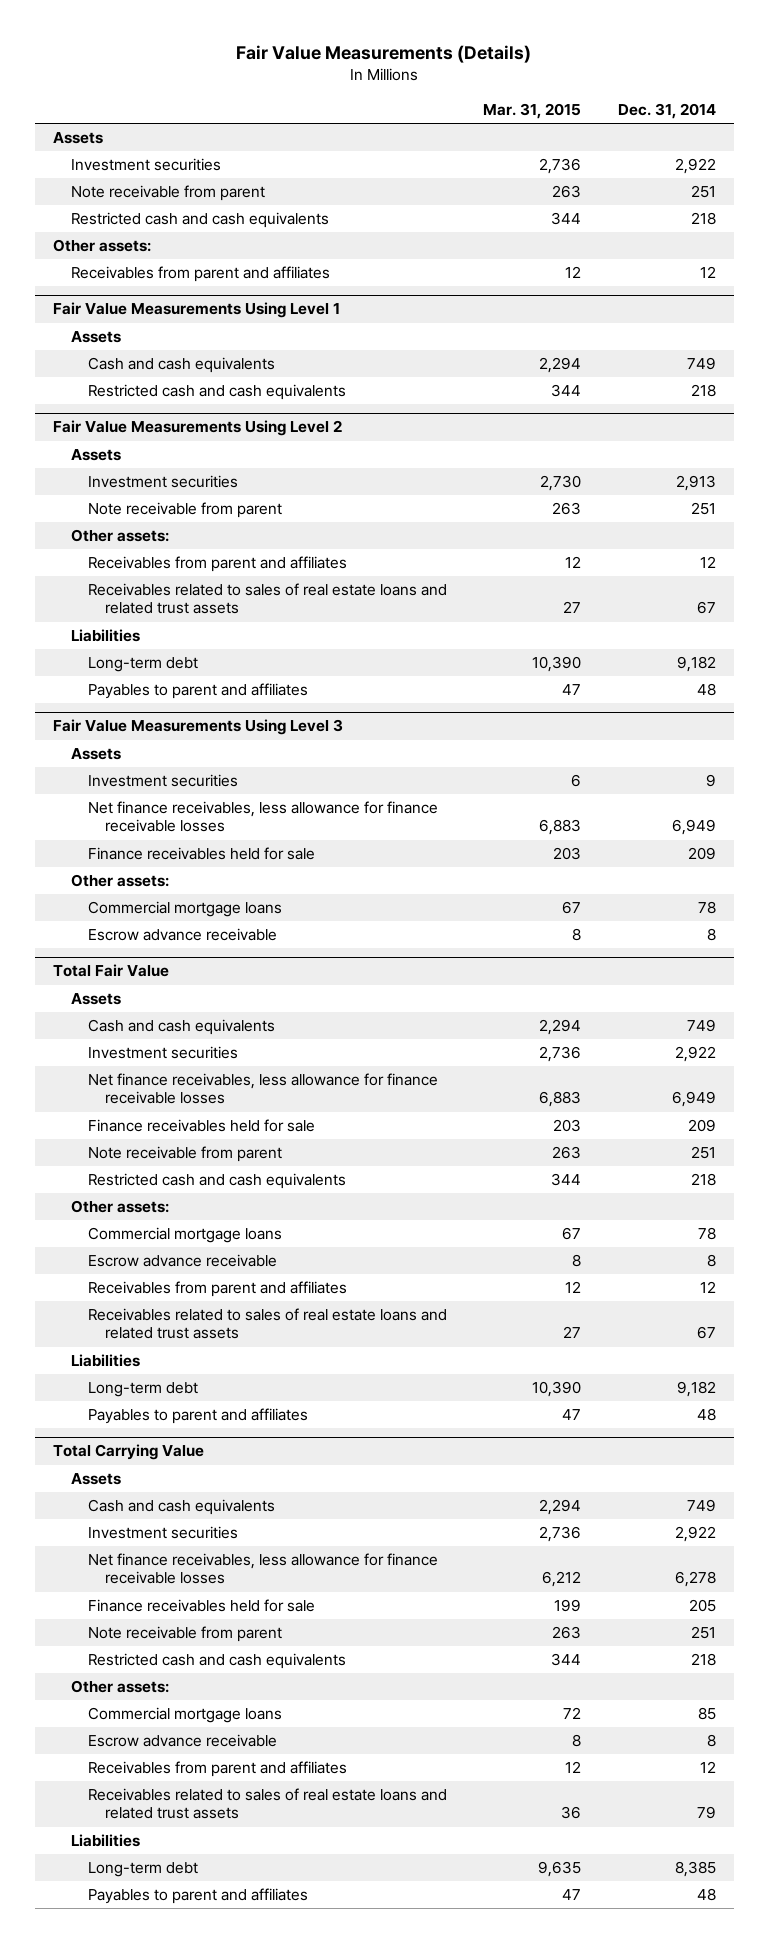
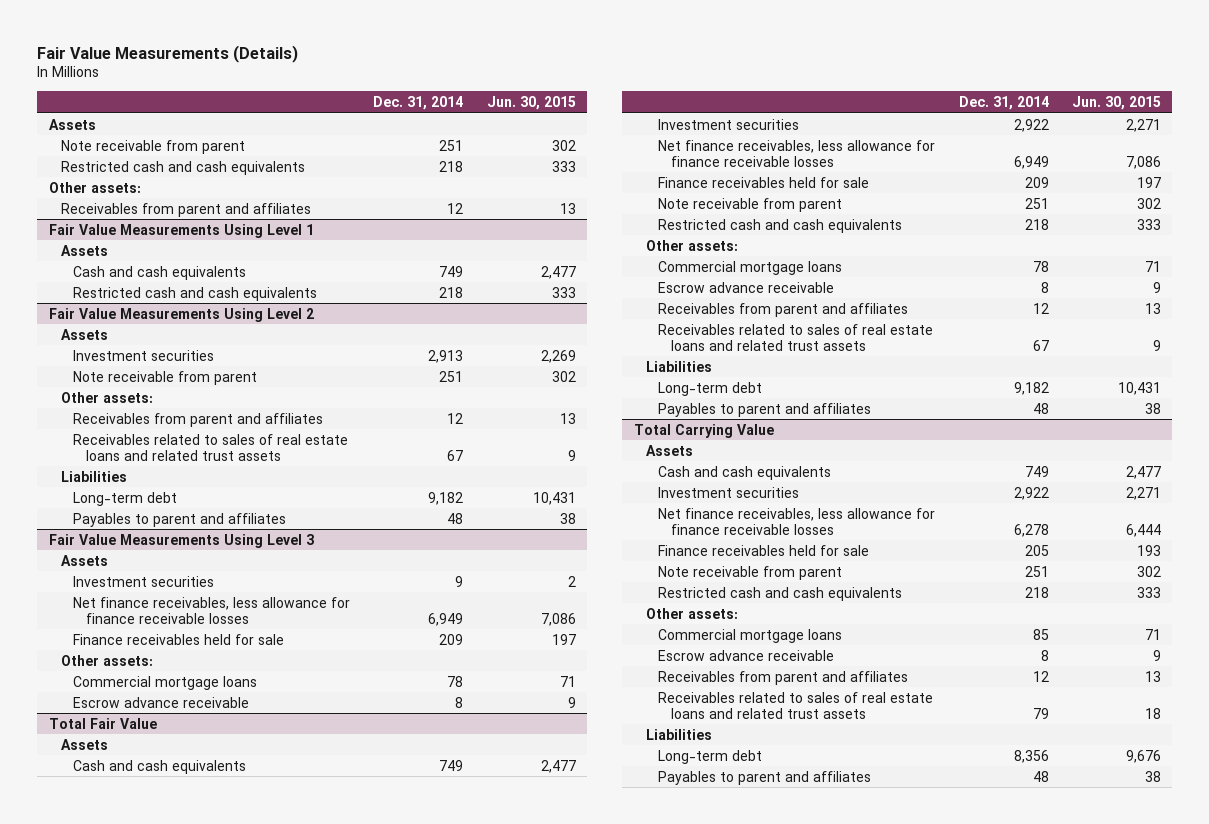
[483,102,582,119] Mar. 31, 2015 -> none
none -> [486,95,576,110] Jun. 30, 2015
[70,158,221,172] Investment securities -> none
[674,1861,716,1878] 8,385 -> [1013,749,1049,763] 8,356

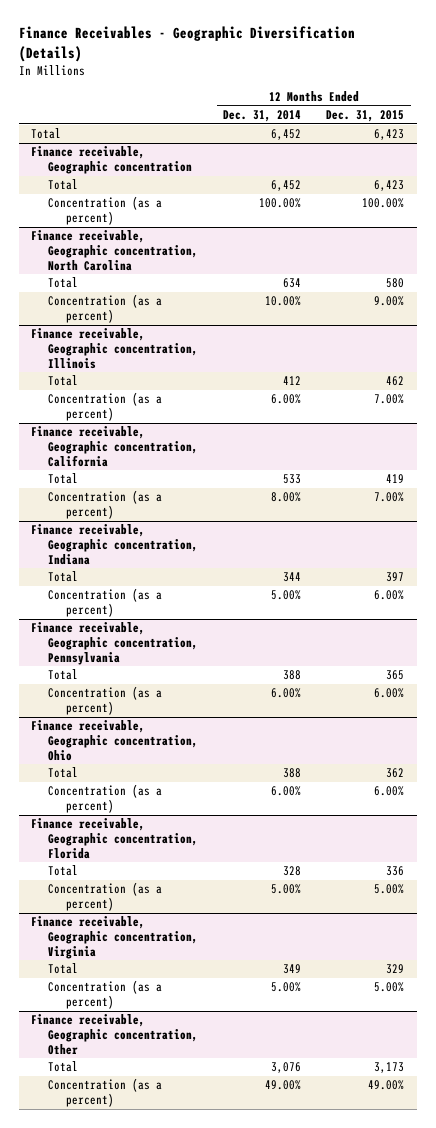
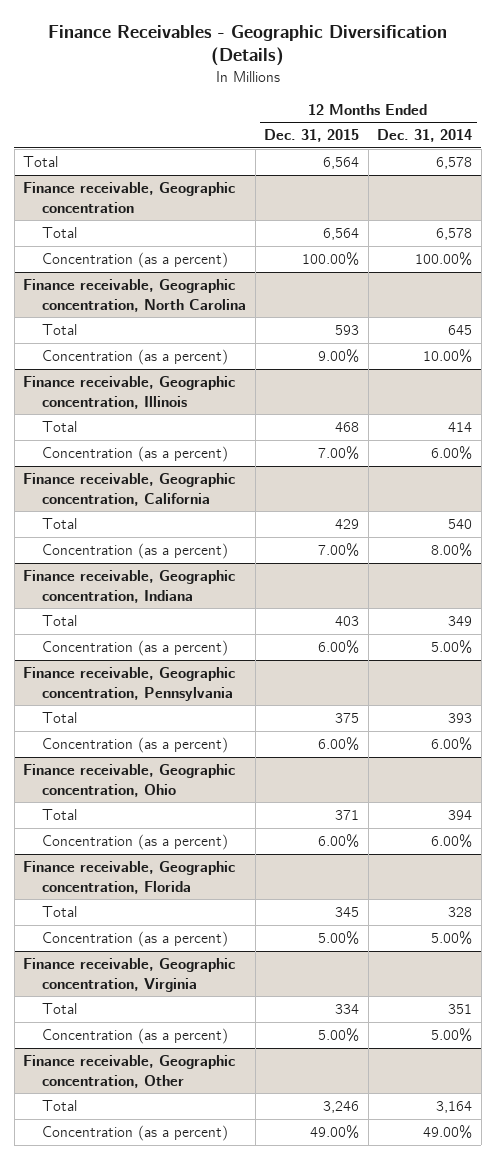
[271,129,302,141] 6,452 -> [436,157,473,170] 6,578
[374,129,405,141] 6,423 -> [323,157,360,170] 6,564
[271,180,302,192] 6,452 -> [436,228,473,241] 6,578
[374,180,405,192] 6,423 -> [323,228,360,241] 6,564
[283,278,302,289] 634 -> [448,325,473,336] 645
[386,278,405,289] 580 -> [335,325,360,336] 593
[283,376,302,386] 412 -> [448,422,473,433] 414
[386,376,405,387] 462 -> [335,422,360,433] 468
[283,474,302,485] 533 -> [448,519,473,530] 540
[386,474,405,484] 419 -> [335,519,360,530] 429
[283,572,302,583] 344 -> [448,616,473,627] 349
[386,572,405,583] 397 -> [335,616,360,627] 403
[283,670,302,681] 388 -> [448,713,473,724] 393
[386,670,405,681] 365 -> [335,713,360,724] 375
[283,768,302,779] 388 -> [448,810,473,821] 394
[386,768,405,779] 362 -> [335,810,360,821] 371
[386,866,405,877] 336 -> [335,907,360,918] 345
[283,964,302,975] 349 -> [448,1004,473,1015] 351
[386,964,405,975] 329 -> [335,1004,360,1015] 334
[271,1062,302,1074] 3,076 -> [436,1101,473,1114] 3,164
[374,1062,405,1074] 3,173 -> [323,1101,360,1114] 3,246

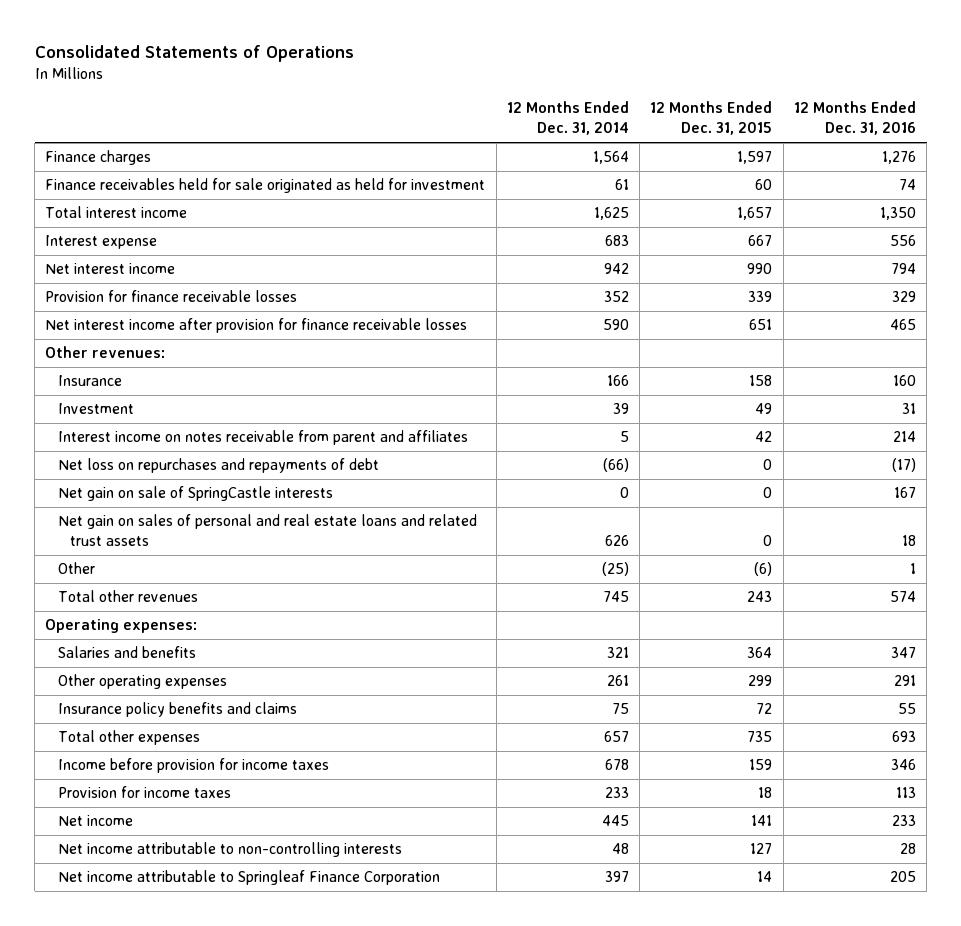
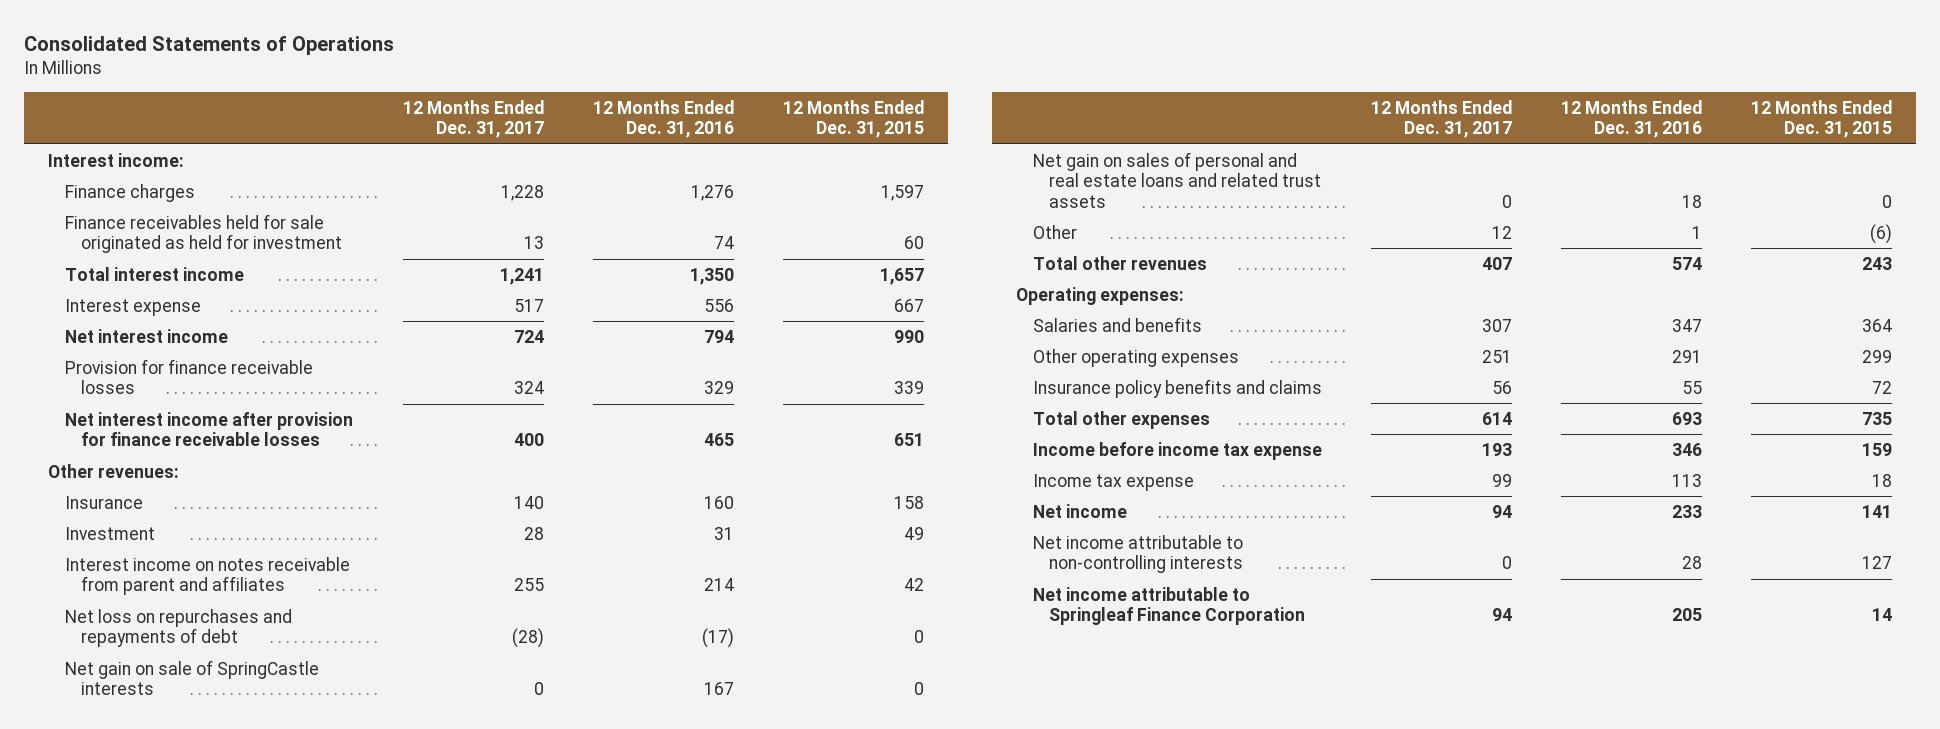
[506,101,629,136] 12 Months Ended Dec. 31, 2014 -> none
none -> [402,99,544,139] 12 Months Ended Dec. 31, 2017
none -> [48,152,185,167] Interest income:
[57,758,329,774] Income before provision for income taxes -> [1032,441,1322,460] Income before income tax expense
[57,786,231,799] Provision for income taxes -> [1032,473,1194,491] Income tax expense

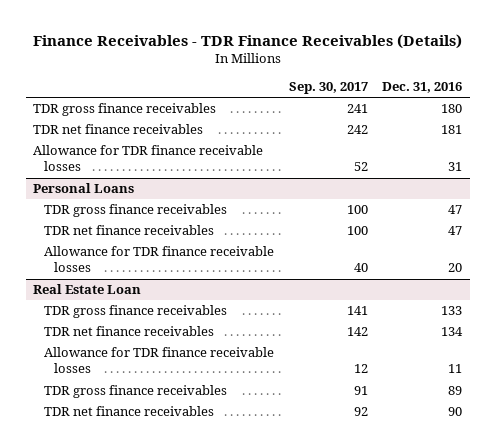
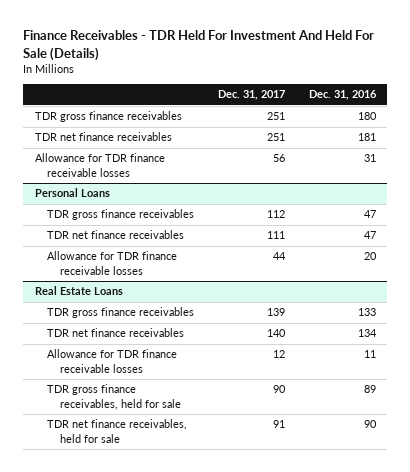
[32,33,462,49] Finance Receivables - TDR Finance Receivables (Details) -> [22,30,374,61] Finance Receivables - TDR Held For Investment And Held For Sale (Details)
[288,82,368,95] Sep. 30, 2017 -> none
none -> [217,90,285,101] Dec. 31, 2017
[33,284,142,295] Real Estate Loan -> [34,286,123,296] Real Estate Loans
[43,385,227,399] TDR gross finance receivables -> [47,384,181,410] TDR gross finance receivables, held for sale
[43,406,214,417] TDR net finance receivables -> [47,419,188,443] TDR net finance receivables, held for sale

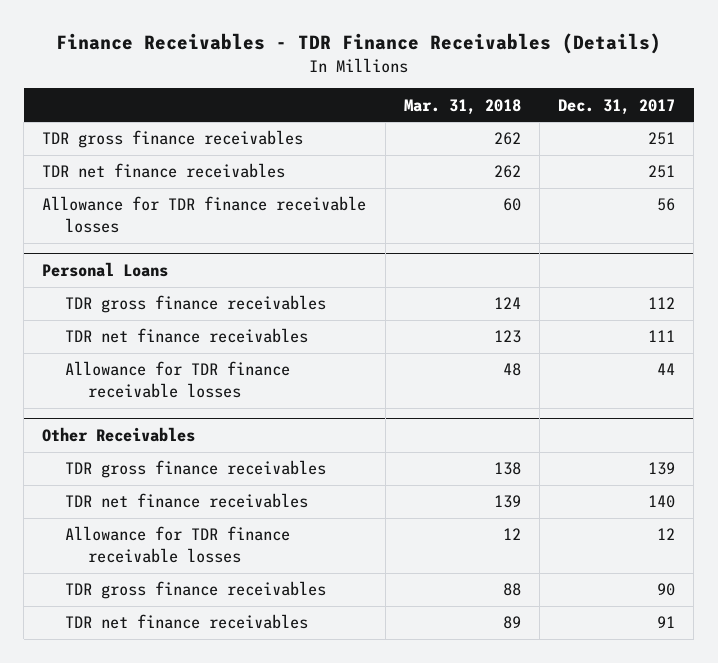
[22,30,374,61] Finance Receivables - TDR Held For Investment And Held For Sale (Details) -> [55,33,661,55] Finance Receivables - TDR Finance Receivables (Details)
[308,90,377,101] Dec. 31, 2016 -> none
none -> [403,98,521,115] Mar. 31, 2018
[34,286,123,296] Real Estate Loans -> none
none -> [42,427,196,443] Other Receivables
[47,384,181,410] TDR gross finance receivables, held for sale -> [65,581,327,600] TDR gross finance receivables
[47,419,188,443] TDR net finance receivables, held for sale -> [65,614,309,630] TDR net finance receivables

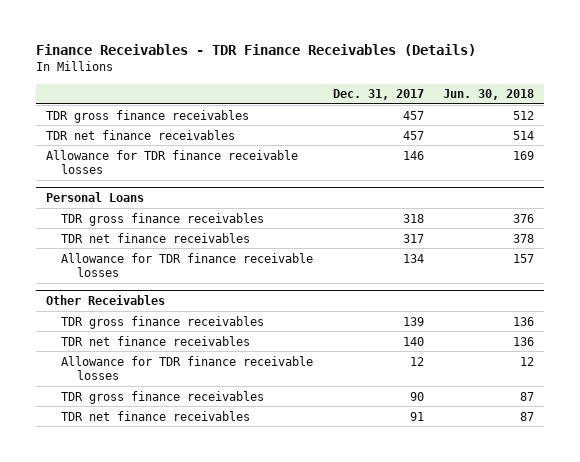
[403,98,521,115] Mar. 31, 2018 -> none
none -> [442,89,534,101] Jun. 30, 2018
[648,132,676,146] 251 -> [402,110,424,120] 457
[648,165,676,179] 251 -> [402,130,424,140] 457
[657,198,676,212] 56 -> [402,150,424,160] 146
[648,297,676,310] 112 -> [402,213,424,223] 318
[648,330,676,343] 111 -> [402,233,424,243] 317
[657,363,676,376] 44 -> [402,253,424,263] 134

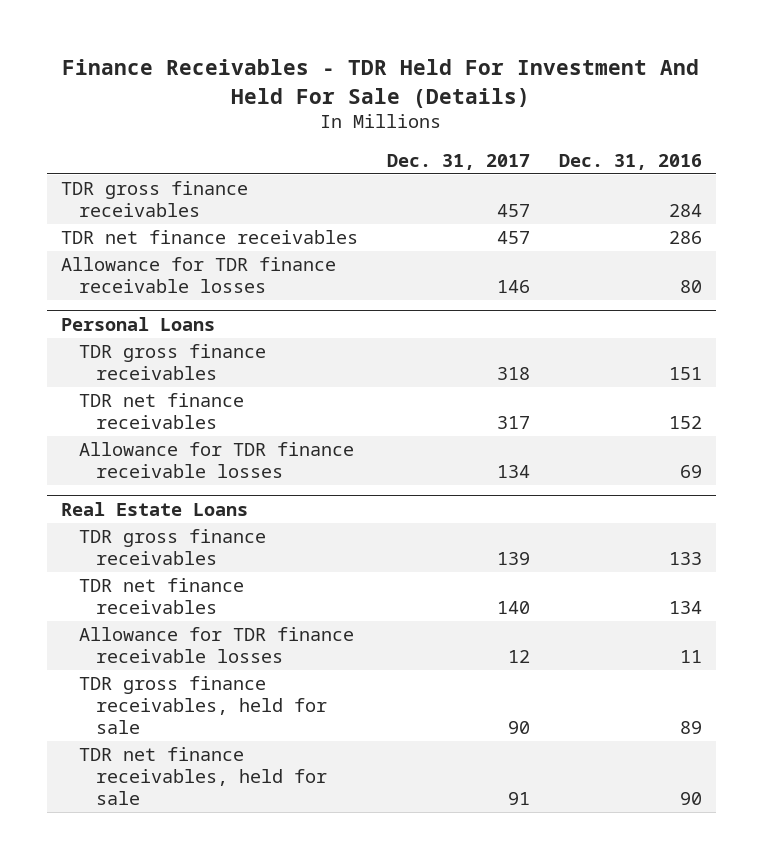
[36,43,477,56] Finance Receivables - TDR Finance Receivables (Details) -> [62,59,700,108] Finance Receivables - TDR Held For Investment And Held For Sale (Details)
[442,89,534,101] Jun. 30, 2018 -> none
none -> [558,153,702,170] Dec. 31, 2016
[45,294,165,305] Other Receivables -> none
none -> [61,502,249,517] Real Estate Loans
[61,390,265,404] TDR gross finance receivables -> [78,676,328,734] TDR gross finance receivables, held for sale
[61,410,251,421] TDR net finance receivables -> [78,747,328,805] TDR net finance receivables, held for sale

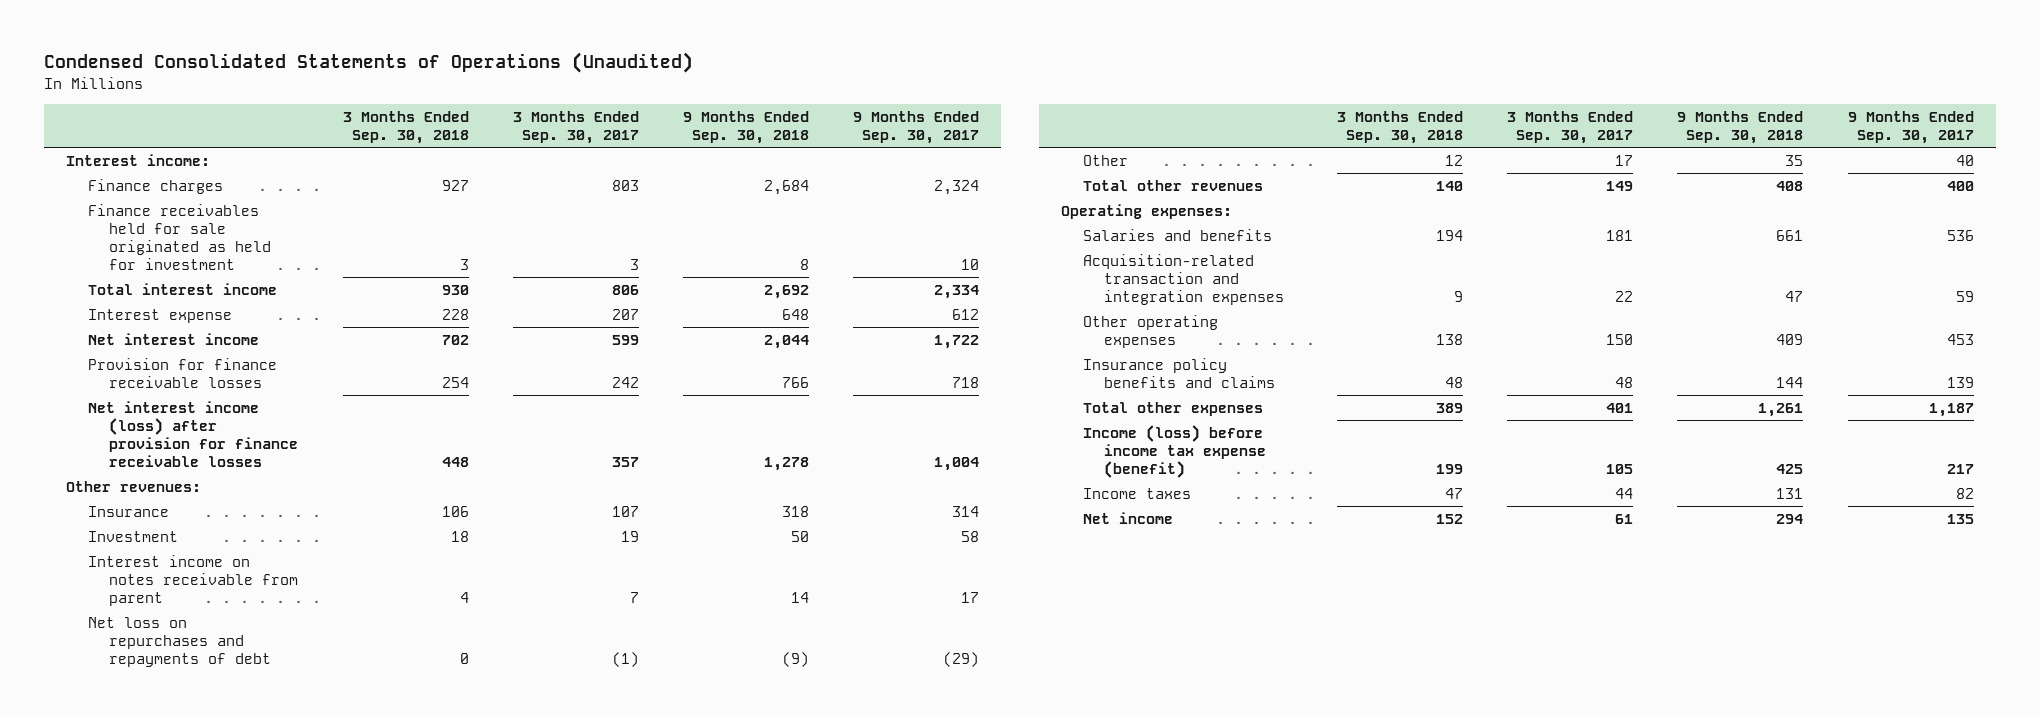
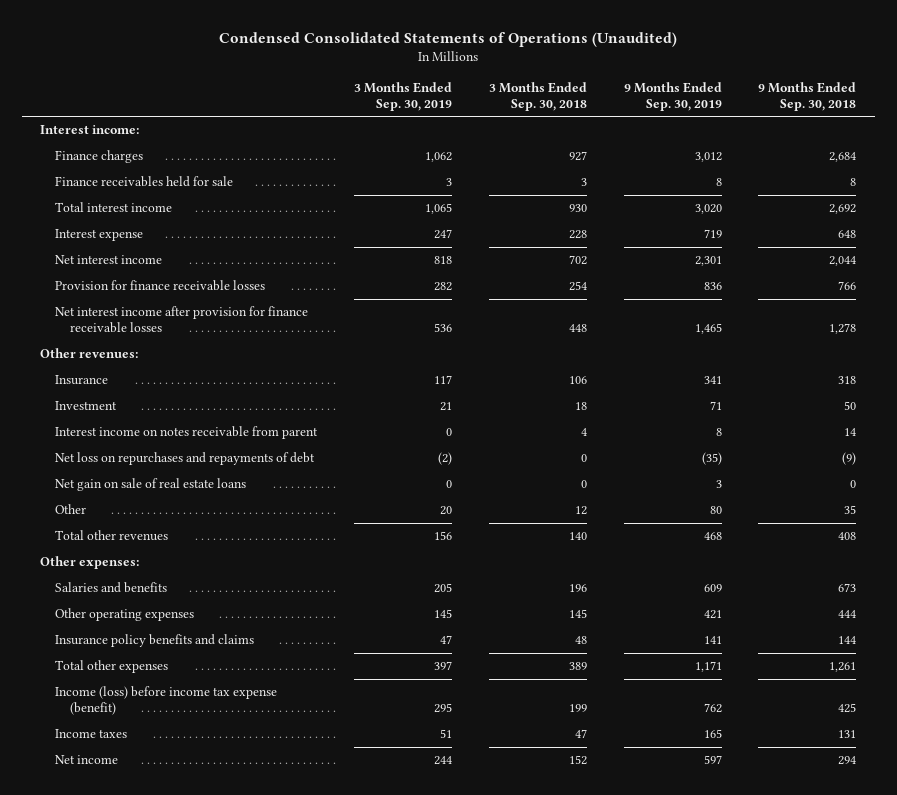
[512,110,639,144] 3 Months Ended Sep. 30, 2017 -> none
[852,110,979,144] 9 Months Ended Sep. 30, 2017 -> none
none -> [354,81,453,112] 3 Months Ended Sep. 30, 2019
none -> [623,81,722,112] 9 Months Ended Sep. 30, 2019
[87,203,272,271] Finance receivables held for sale originated as held for investment -> [55,176,234,188] Finance receivables held for sale
[87,400,299,468] Net interest income (loss) after provision for finance receivable losses -> [55,306,309,334] Net interest income after provision for finance receivable losses
none -> [55,478,247,492] Net gain on sale of real estate loans
[1061,203,1233,219] Operating expenses: -> none
[1082,253,1285,306] Acquisition-related transaction and integration expenses -> none
none -> [40,556,140,570] Other expenses:
[1436,229,1464,241] 194 -> [568,584,587,593] 196
[1776,229,1804,241] 661 -> [838,583,857,593] 673
[1436,333,1464,345] 138 -> [568,609,587,619] 145
[1776,333,1804,345] 409 -> [838,610,857,619] 444

